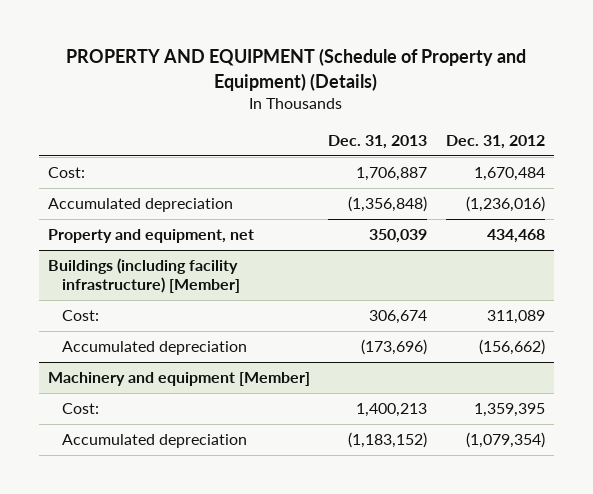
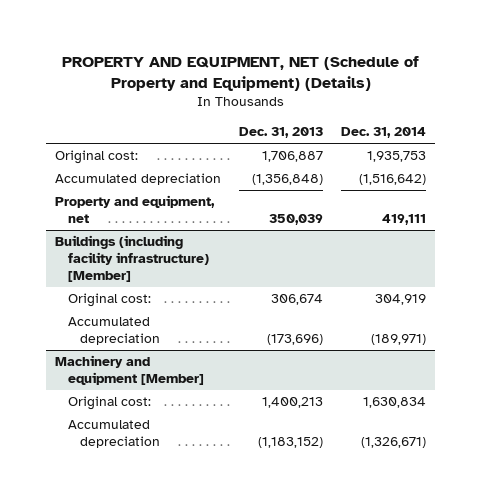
[66,48,527,91] PROPERTY AND EQUIPMENT (Schedule of Property and Equipment) (Details) -> [61,56,419,92] PROPERTY AND EQUIPMENT, NET (Schedule of Property and Equipment) (Details)
[445,134,545,149] Dec. 31, 2012 -> none
none -> [341,126,427,138] Dec. 31, 2014
[48,167,86,179] Cost: -> [55,150,139,165] Original cost:
[62,310,100,322] Cost: -> [67,293,151,308] Original cost:
[62,403,100,415] Cost: -> [67,396,151,411] Original cost:

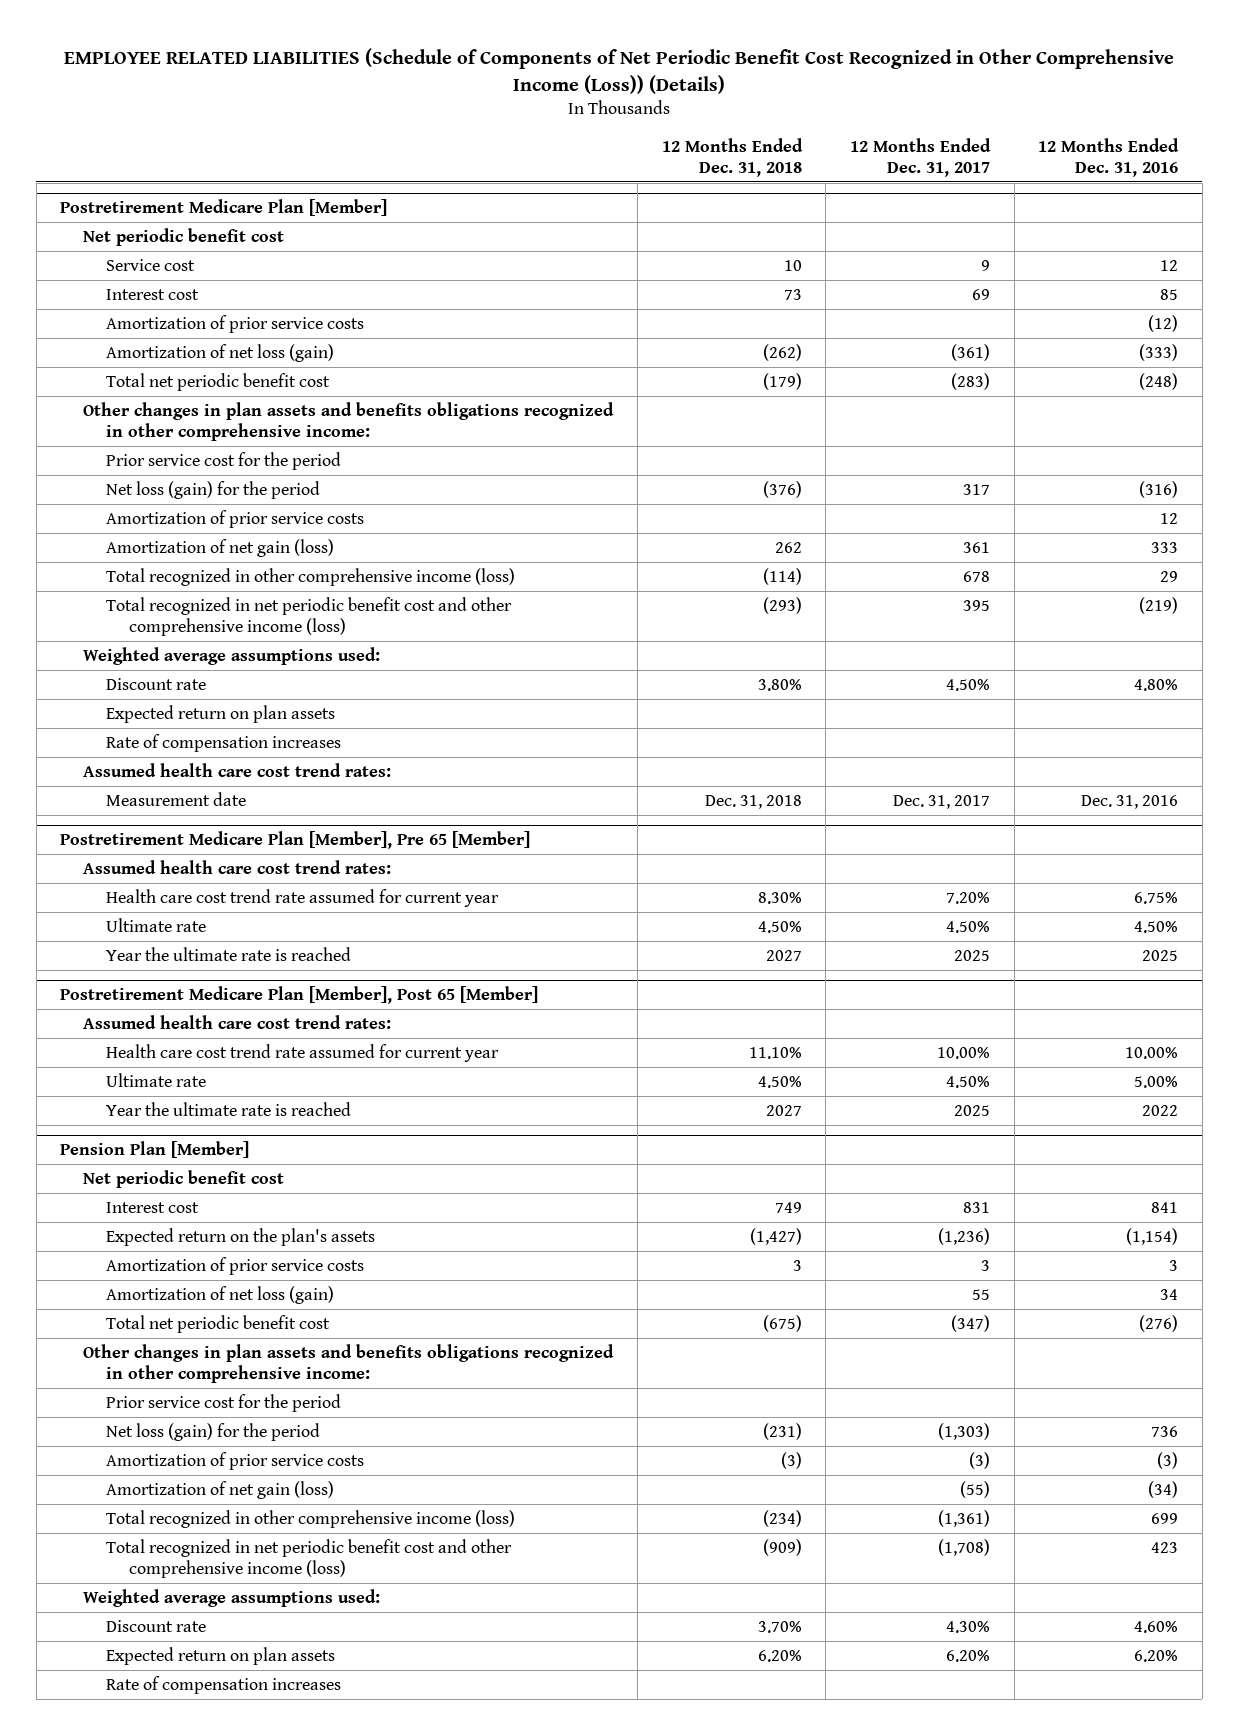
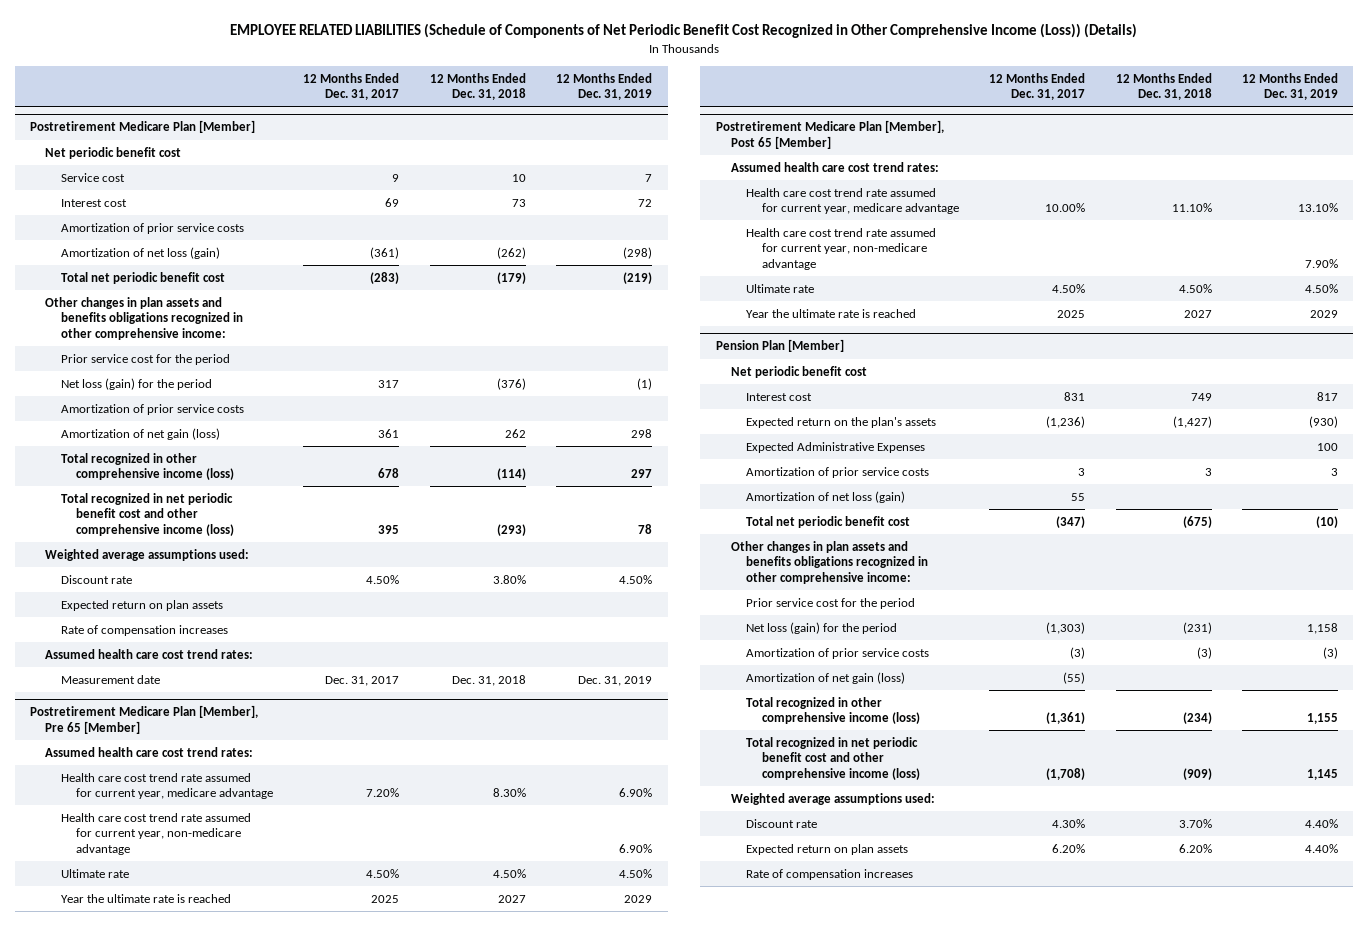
[1038,137,1180,177] 12 Months Ended Dec. 31, 2016 -> none
none -> [556,72,653,101] 12 Months Ended Dec. 31, 2019
[106,888,500,907] Health care cost trend rate assumed for current year -> [60,772,273,800] Health care cost trend rate assumed for current year, medicare advantage
none -> [60,812,251,856] Health care cost trend rate assumed for current year, non-medicare advantage
[106,1043,500,1062] Health care cost trend rate assumed for current year -> [746,187,959,215] Health care cost trend rate assumed for current year, medicare advantage
none -> [746,227,937,271] Health care cost trend rate assumed for current year, non-medicare advantage
none -> [746,441,926,453] Expected Administrative Expenses

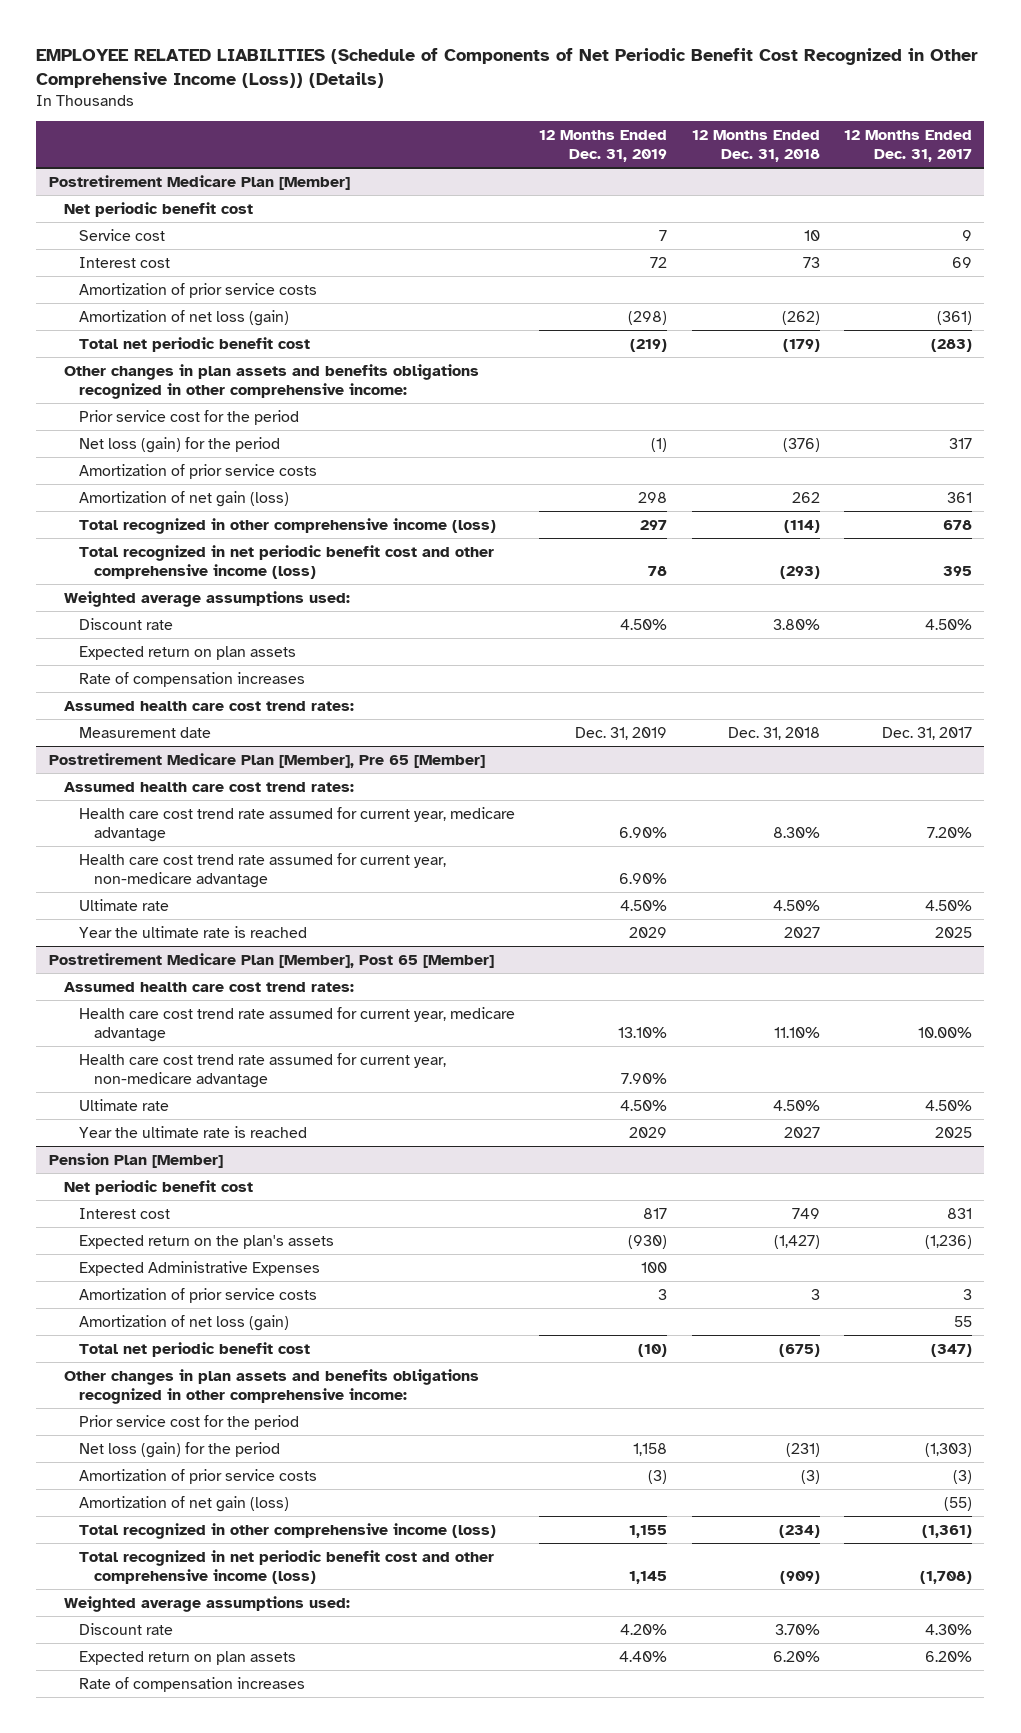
[1305,818,1339,828] 4.40% -> [620,1623,668,1635] 4.20%

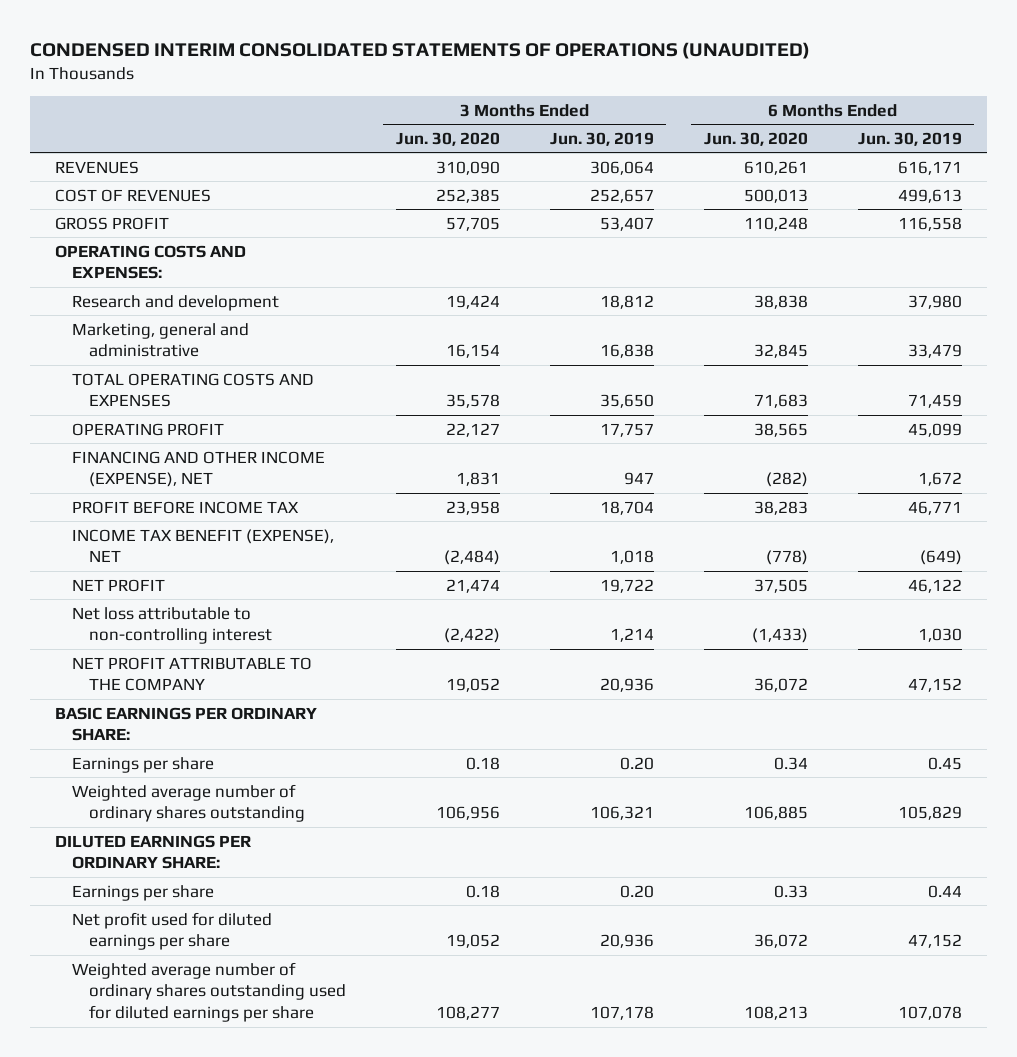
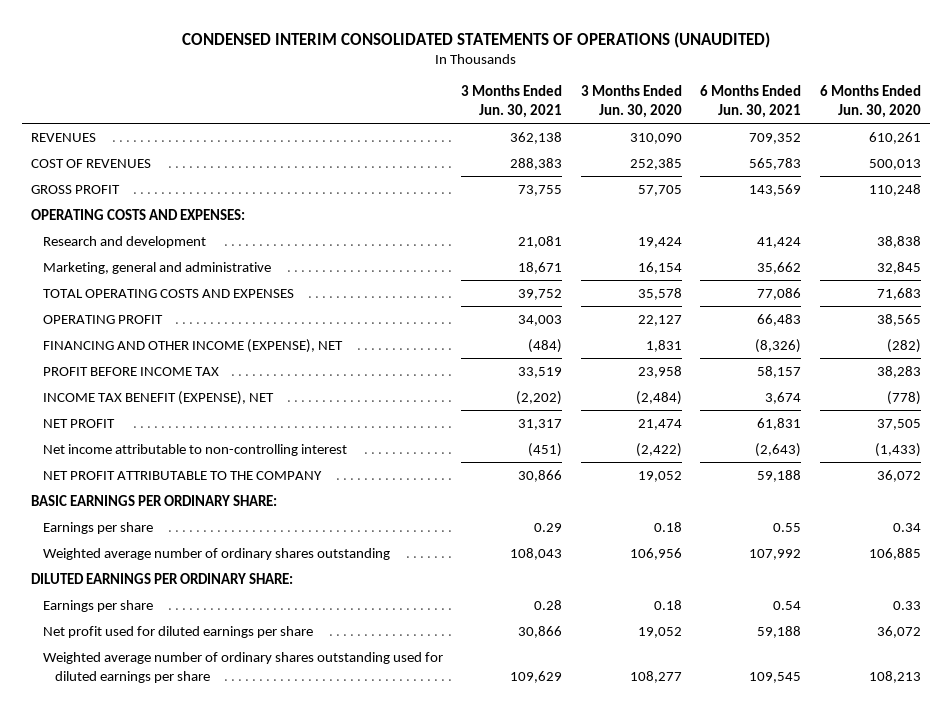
[549,131,654,146] Jun. 30, 2019 -> none
[857,131,962,146] Jun. 30, 2019 -> none
none -> [461,85,563,119] 3 Months Ended Jun. 30, 2021
none -> [700,85,802,119] 6 Months Ended Jun. 30, 2021
[71,606,272,645] Net loss attributable to non-controlling interest -> [42,443,347,456] Net income attributable to non-controlling interest

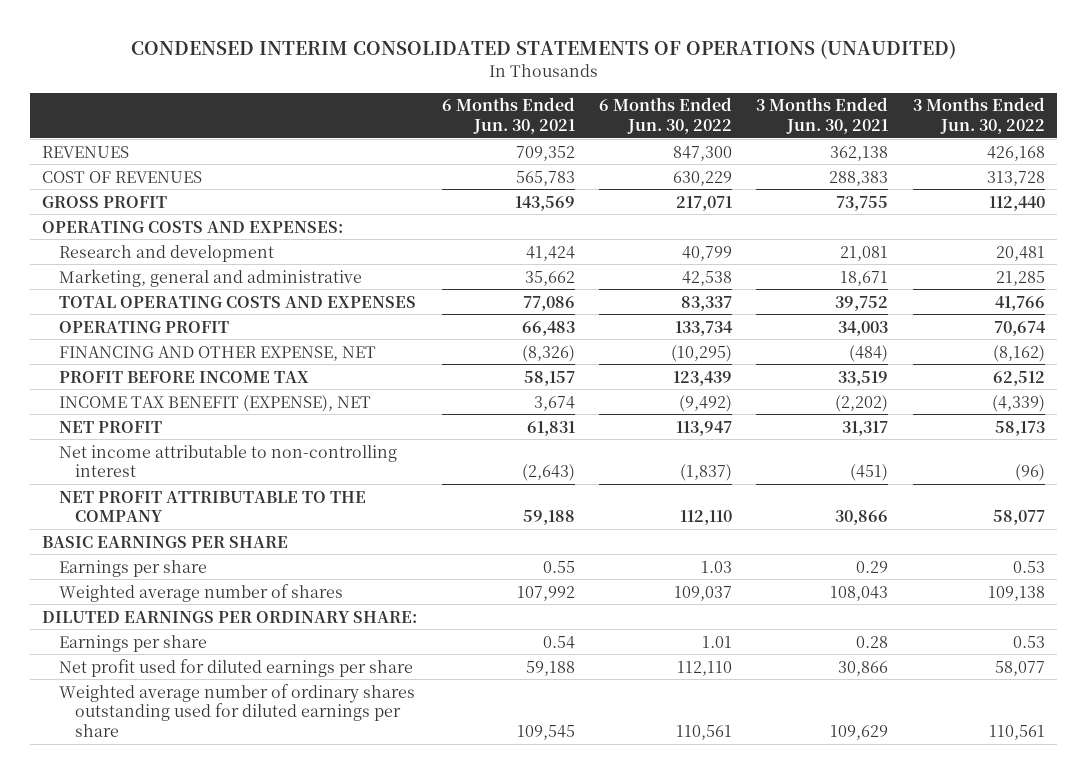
[580,85,682,119] 3 Months Ended Jun. 30, 2020 -> none
[819,85,921,119] 6 Months Ended Jun. 30, 2020 -> none
none -> [599,97,733,134] 6 Months Ended Jun. 30, 2022
none -> [912,97,1045,134] 3 Months Ended Jun. 30, 2022
[42,338,343,353] FINANCING AND OTHER INCOME (EXPENSE), NET -> [58,345,376,361] FINANCING AND OTHER EXPENSE, NET
[31,494,278,506] BASIC EARNINGS PER ORDINARY SHARE: -> [42,535,289,548] BASIC EARNINGS PER SHARE
[42,547,390,560] Weighted average number of ordinary shares outstanding -> [58,583,343,602] Weighted average number of shares

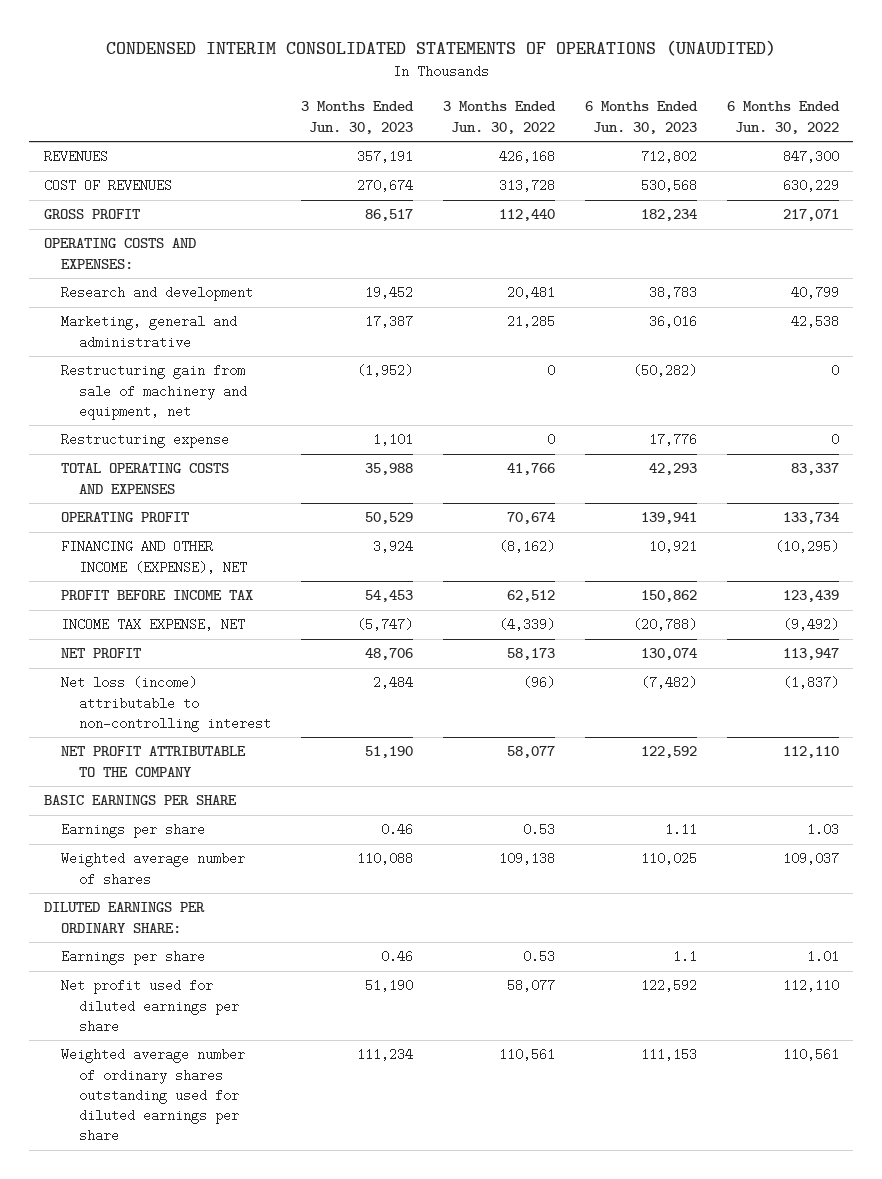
[441,97,575,134] 6 Months Ended Jun. 30, 2021 -> none
[756,97,889,134] 3 Months Ended Jun. 30, 2021 -> none
none -> [300,101,414,134] 3 Months Ended Jun. 30, 2023
none -> [584,101,698,134] 6 Months Ended Jun. 30, 2023
none -> [61,364,247,420] Restructuring gain from sale of machinery and equipment, net
none -> [61,433,230,449] Restructuring expense
[58,345,376,361] FINANCING AND OTHER EXPENSE, NET -> [61,540,247,574] FINANCING AND OTHER INCOME (EXPENSE), NET
[58,394,371,412] INCOME TAX BENEFIT (EXPENSE), NET -> [61,618,246,632] INCOME TAX EXPENSE, NET
[58,444,397,478] Net income attributable to non-controlling interest -> [61,676,271,732] Net loss (income) attributable to non-controlling interest

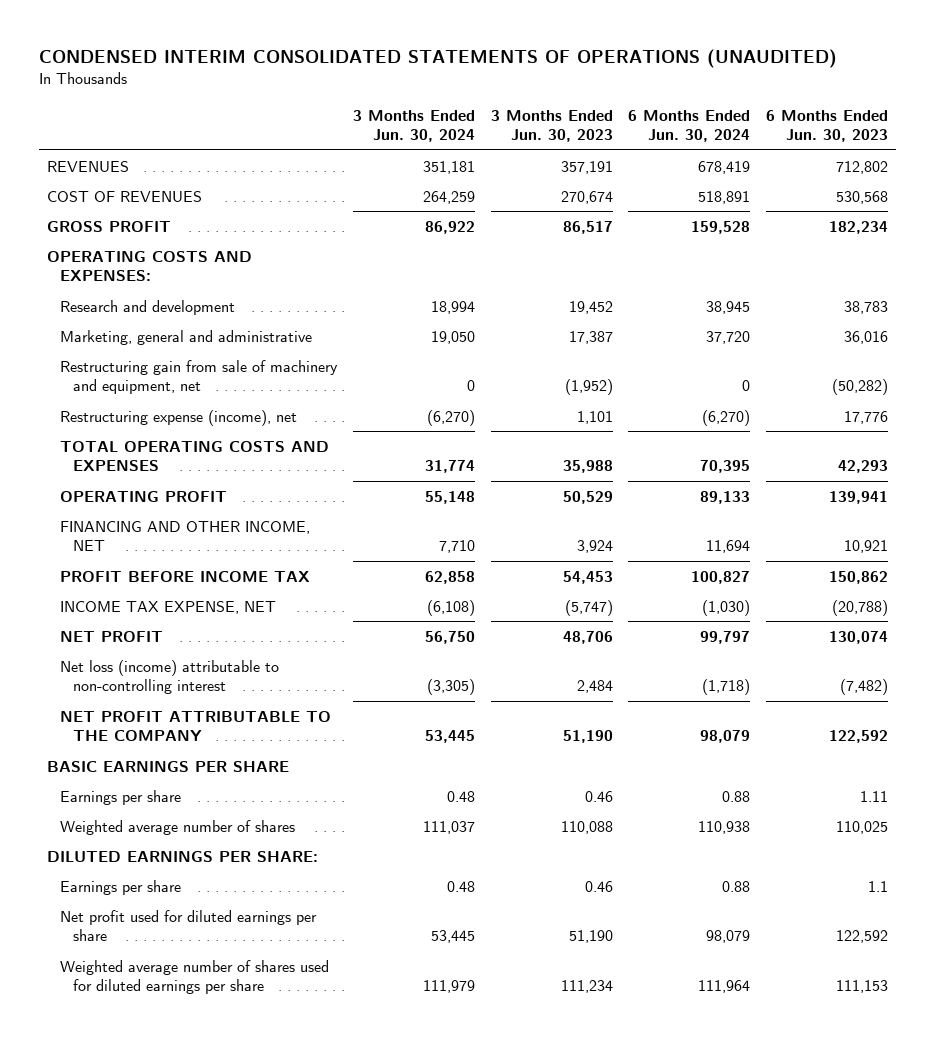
[442,101,556,134] 3 Months Ended Jun. 30, 2022 -> none
[726,101,840,134] 6 Months Ended Jun. 30, 2022 -> none
none -> [352,109,475,142] 3 Months Ended Jun. 30, 2024
none -> [628,109,751,142] 6 Months Ended Jun. 30, 2024
[61,433,230,449] Restructuring expense -> [59,409,297,426] Restructuring expense (income), net
[61,540,247,574] FINANCING AND OTHER INCOME (EXPENSE), NET -> [59,520,310,552] FINANCING AND OTHER INCOME, NET
[43,902,205,933] DILUTED EARNINGS PER ORDINARY SHARE: -> [47,850,319,862] DILUTED EARNINGS PER SHARE:
[61,1048,246,1143] Weighted average number of ordinary shares outstanding used for diluted earnings per share -> [59,959,329,995] Weighted average number of shares used for diluted earnings per share

